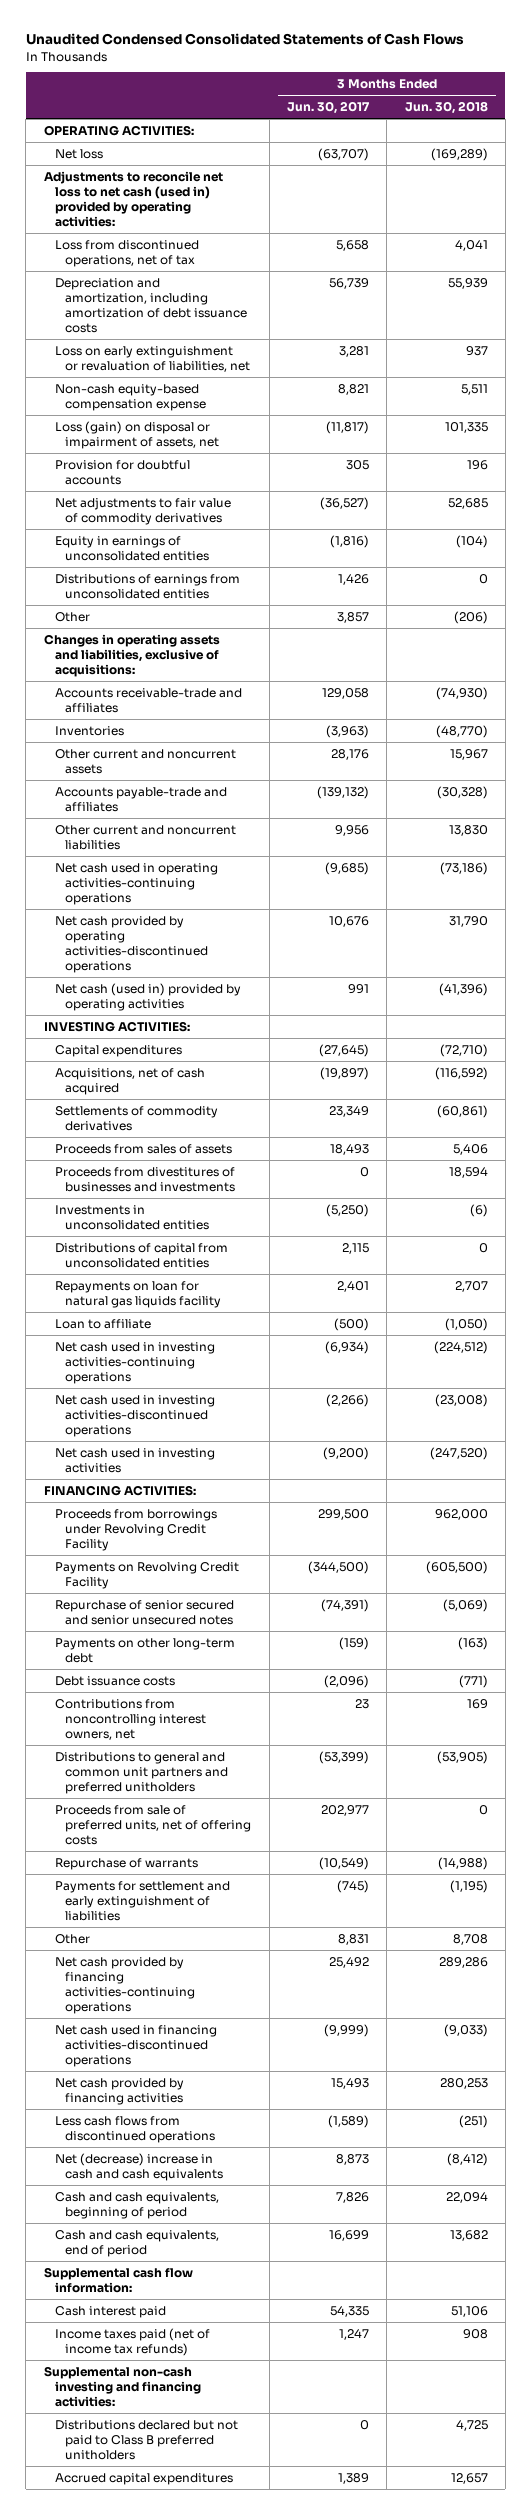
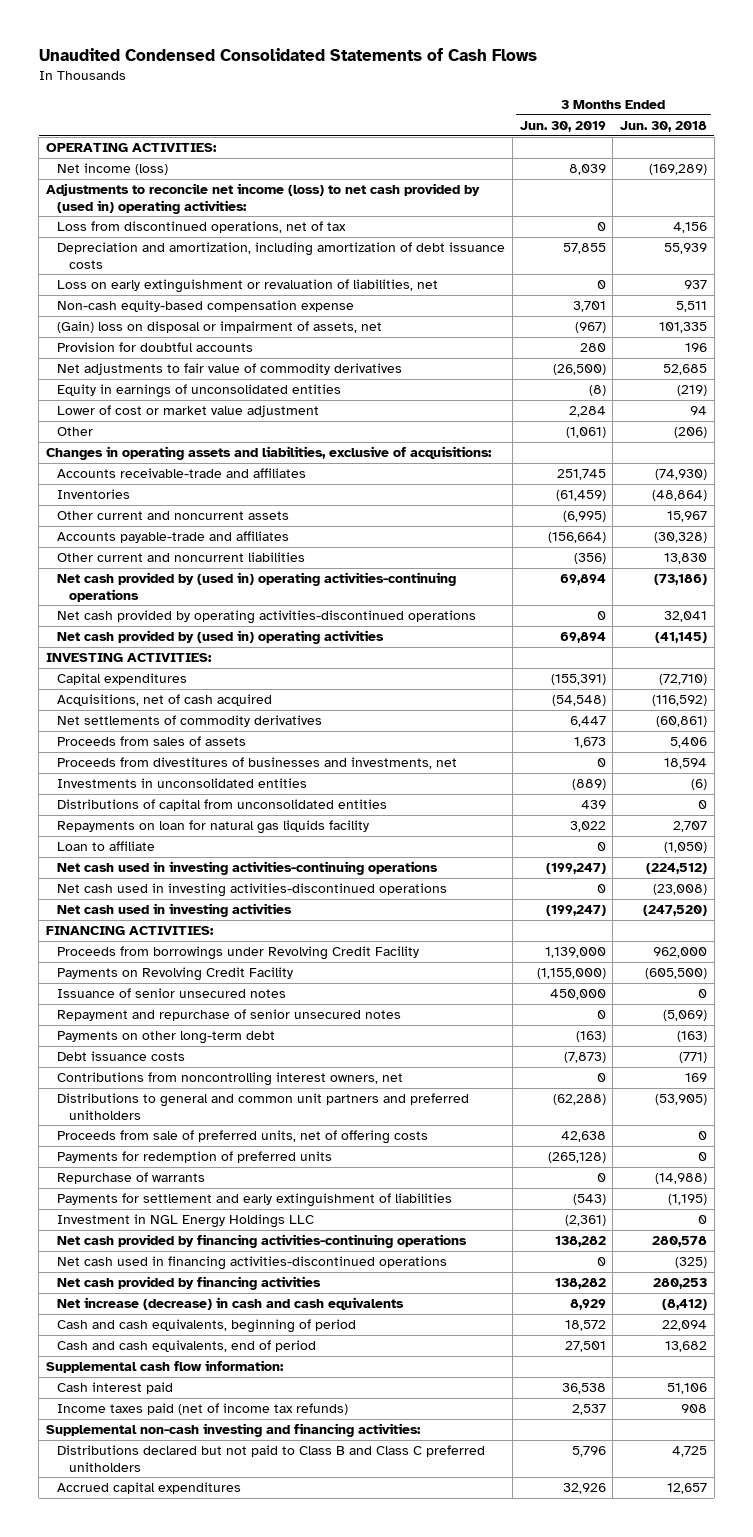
[286,101,370,115] Jun. 30, 2017 -> none
none -> [519,121,606,133] Jun. 30, 2019
[54,148,103,159] Net loss -> [57,163,169,176] Net income (loss)
[43,170,223,227] Adjustments to reconcile net loss to net cash (used in) provided by operating activities: -> [45,183,480,214] Adjustments to reconcile net income (loss) to net cash provided by (used in) operating activities:
[454,239,488,251] 4,041 -> [672,222,707,234] 4,156
[54,420,220,449] Loss (gain) on disposal or impairment of assets, net -> [57,321,383,334] (Gain) loss on disposal or impairment of assets, net
[54,573,240,599] Distributions of earnings from unconsolidated entities -> none
[455,534,488,548] (104) -> [676,385,707,397] (219)
none -> [57,405,320,418] Lower of cost or market value adjustment
[435,724,488,738] (48,770) -> [651,490,707,502] (48,864)
[54,862,218,905] Net cash used in operating activities-continuing operations -> [57,572,457,602] Net cash provided by (used in) operating activities-continuing operations
[448,915,488,927] 31,790 -> [663,611,707,623] 32,041
[54,982,241,1011] Net cash (used in) provided by operating activities -> [57,630,385,645] Net cash provided by (used in) operating activities
[438,982,488,996] (41,396) -> [654,632,707,644] (41,145)
[54,1105,218,1131] Settlements of commodity derivatives -> [57,715,323,728] Net settlements of commodity derivatives
[54,1166,236,1192] Proceeds from divestitures of businesses and investments -> [57,757,458,770] Proceeds from divestitures of businesses and investments, net
none -> [57,988,287,999] Issuance of senior unsecured notes
[54,1599,234,1625] Repurchase of senior secured and senior unsecured notes -> [57,1009,402,1022] Repayment and repurchase of senior unsecured notes
none -> [57,1151,333,1164] Payments for redemption of preferred units
[54,1933,90,1944] Other -> none
none -> [57,1214,315,1229] Investment in NGL Energy Holdings LLC
[438,1956,488,1968] 289,286 -> [651,1236,707,1248] 280,578
[443,2023,488,2037] (9,033) -> [674,1257,707,1269] (325)
[54,2115,216,2143] Less cash flows from discontinued operations -> none
[54,2152,224,2181] Net (decrease) increase in cash and cash equivalents -> [57,1297,405,1311] Net increase (decrease) in cash and cash equivalents
[54,2419,238,2460] Distributions declared but not paid to Class B preferred unitholders -> [57,1445,486,1472] Distributions declared but not paid to Class B and Class C preferred unitholders

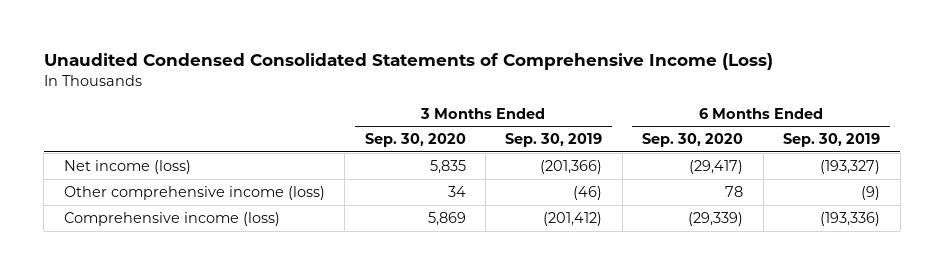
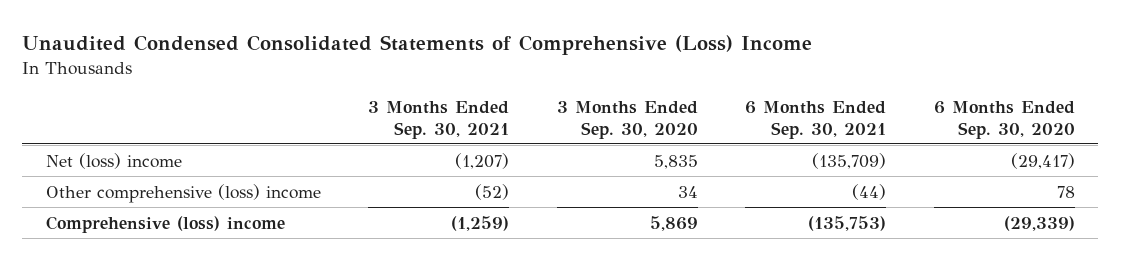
[43,53,773,71] Unaudited Condensed Consolidated Statements of Comprehensive Income (Loss) -> [22,34,813,55] Unaudited Condensed Consolidated Statements of Comprehensive (Loss) Income
[505,133,603,148] Sep. 30, 2019 -> none
[783,133,881,148] Sep. 30, 2019 -> none
none -> [368,100,510,139] 3 Months Ended Sep. 30, 2021
none -> [745,100,887,139] 6 Months Ended Sep. 30, 2021
[63,159,191,174] Net income (loss) -> [45,152,182,169] Net (loss) income
[63,185,325,200] Other comprehensive income (loss) -> [45,183,321,203] Other comprehensive (loss) income
[63,211,280,226] Comprehensive income (loss) -> [45,215,285,233] Comprehensive (loss) income

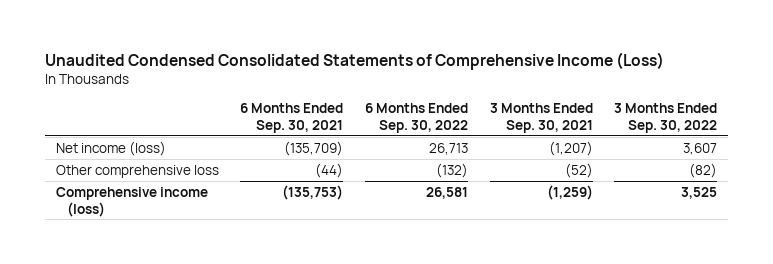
[22,34,813,55] Unaudited Condensed Consolidated Statements of Comprehensive (Loss) Income -> [44,51,664,70] Unaudited Condensed Consolidated Statements of Comprehensive Income (Loss)
[556,100,698,139] 3 Months Ended Sep. 30, 2020 -> none
[933,100,1075,139] 6 Months Ended Sep. 30, 2020 -> none
none -> [365,103,469,134] 6 Months Ended Sep. 30, 2022
none -> [614,103,718,134] 3 Months Ended Sep. 30, 2022
[45,152,182,169] Net (loss) income -> [55,140,166,156] Net income (loss)
[45,183,321,203] Other comprehensive (loss) income -> [55,164,219,178] Other comprehensive loss
[45,215,285,233] Comprehensive (loss) income -> [55,186,208,217] Comprehensive income (loss)

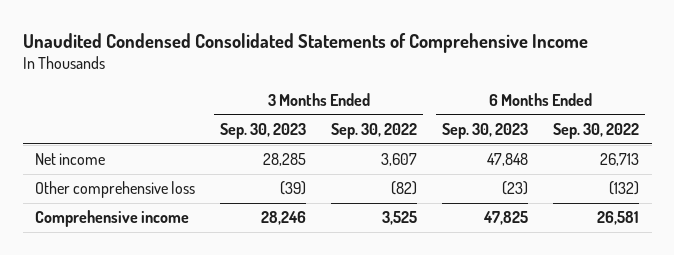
[44,51,664,70] Unaudited Condensed Consolidated Statements of Comprehensive Income (Loss) -> [22,32,588,53] Unaudited Condensed Consolidated Statements of Comprehensive Income
[240,103,344,134] 6 Months Ended Sep. 30, 2021 -> none
[489,103,593,134] 3 Months Ended Sep. 30, 2021 -> none
none -> [220,122,307,139] Sep. 30, 2023
none -> [442,122,529,139] Sep. 30, 2023
[55,140,166,156] Net income (loss) -> [35,153,106,166] Net income
[55,186,208,217] Comprehensive income (loss) -> [35,210,190,228] Comprehensive income

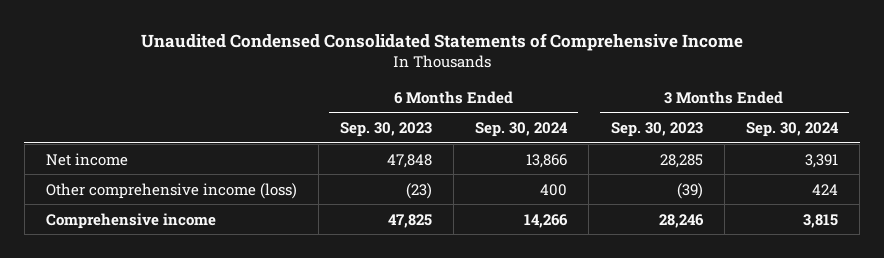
[331,122,418,139] Sep. 30, 2022 -> none
[553,122,640,139] Sep. 30, 2022 -> none
none -> [475,122,569,138] Sep. 30, 2024
none -> [745,122,839,138] Sep. 30, 2024
[35,181,196,199] Other comprehensive loss -> [45,182,297,199] Other comprehensive income (loss)

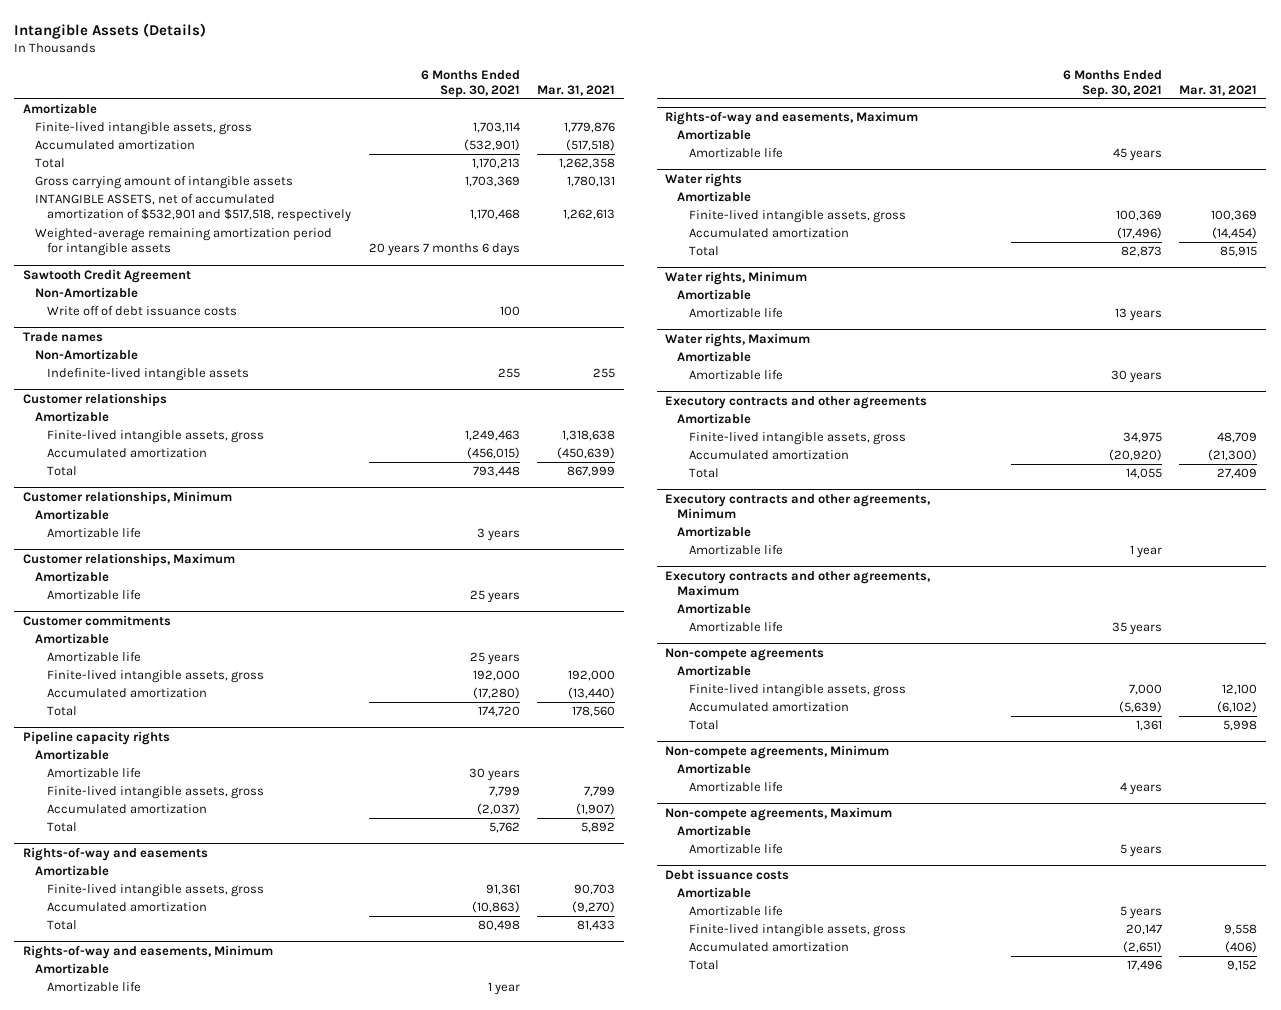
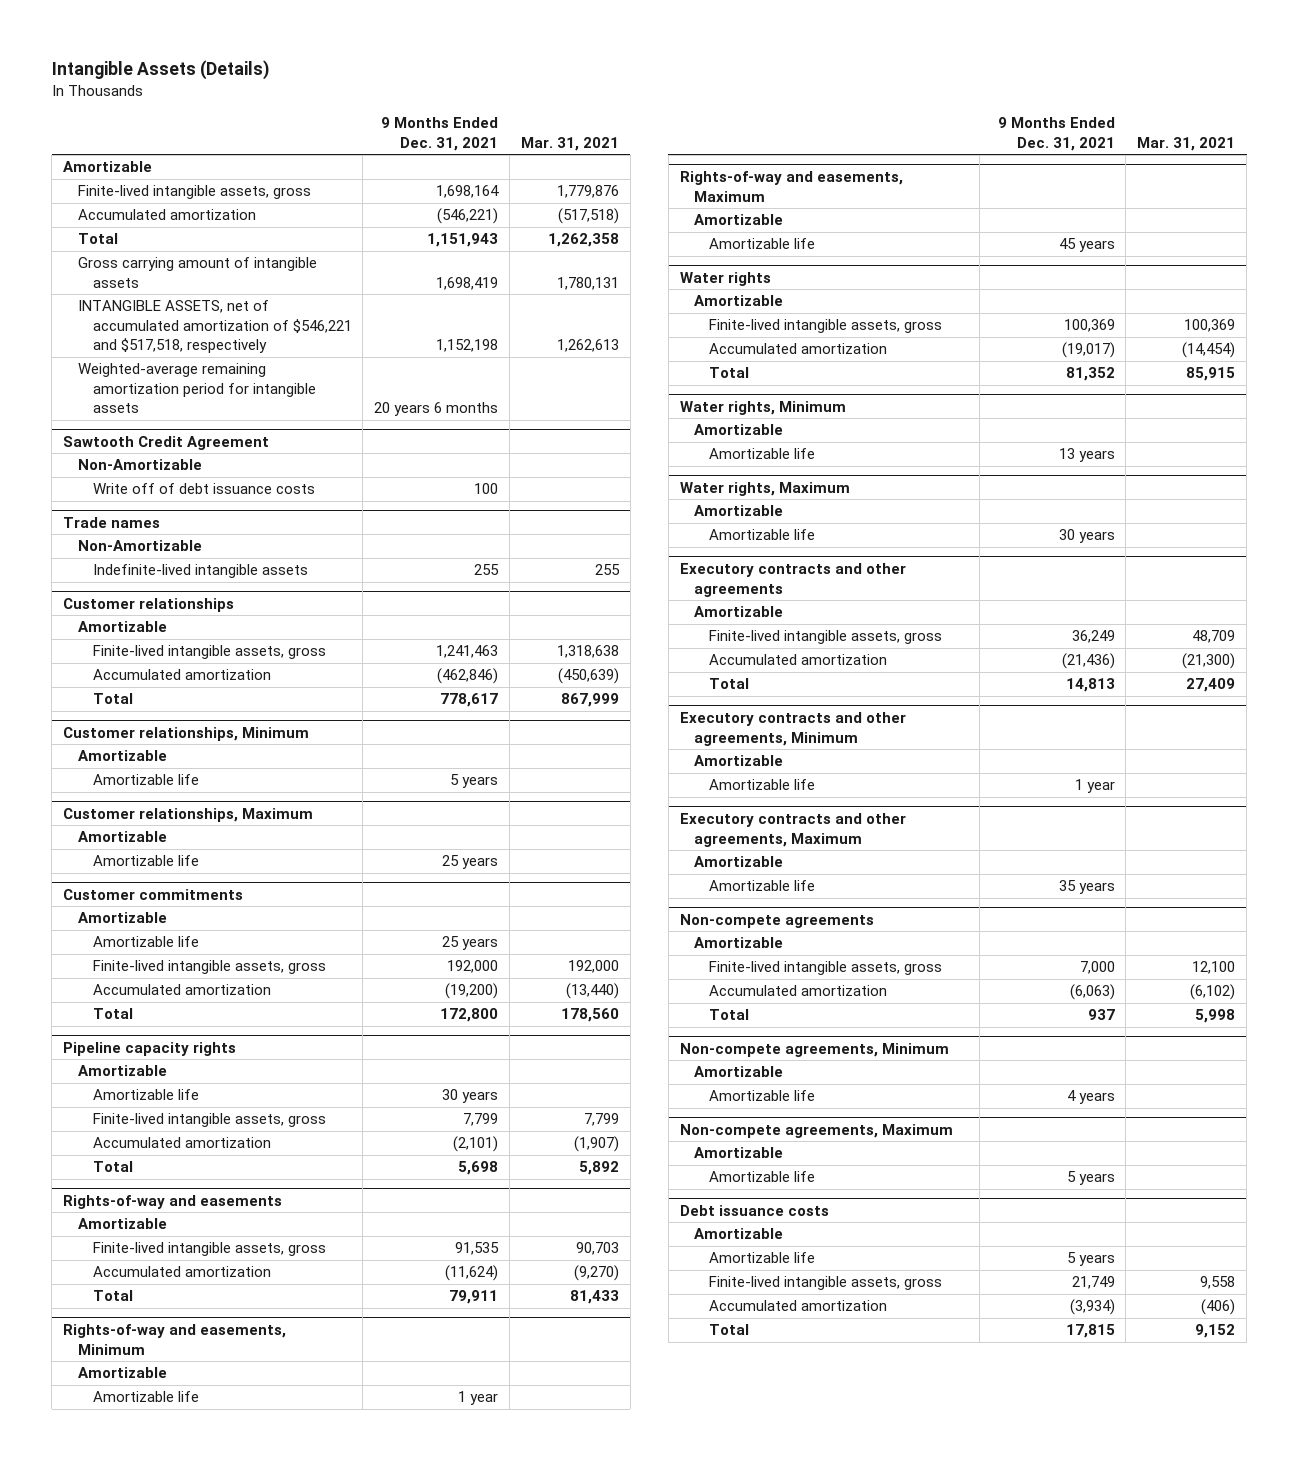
[420,69,520,98] 6 Months Ended Sep. 30, 2021 -> none
none -> [381,117,499,151] 9 Months Ended Dec. 31, 2021
[35,194,351,223] INTANGIBLE ASSETS, net of accumulated amortization of $532,901 and $517,518, respectively -> [77,300,352,354] INTANGIBLE ASSETS, net of accumulated amortization of $546,221 and $517,518, respectively

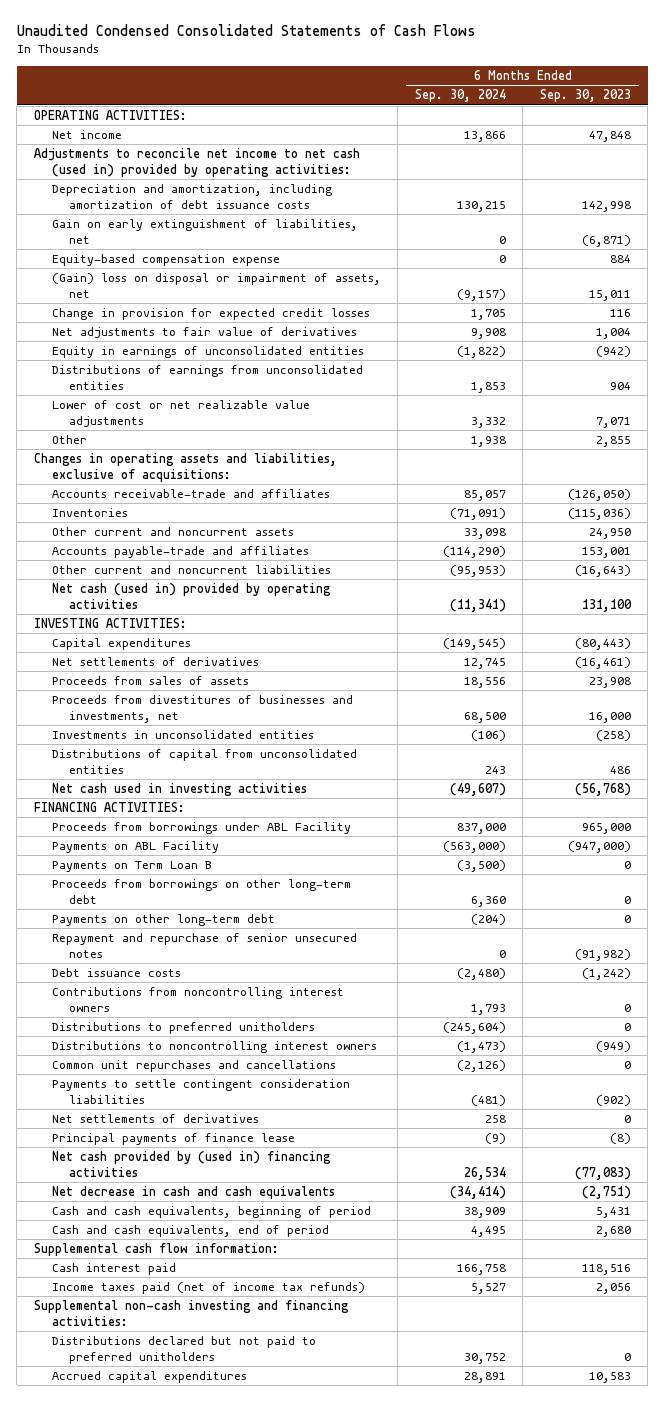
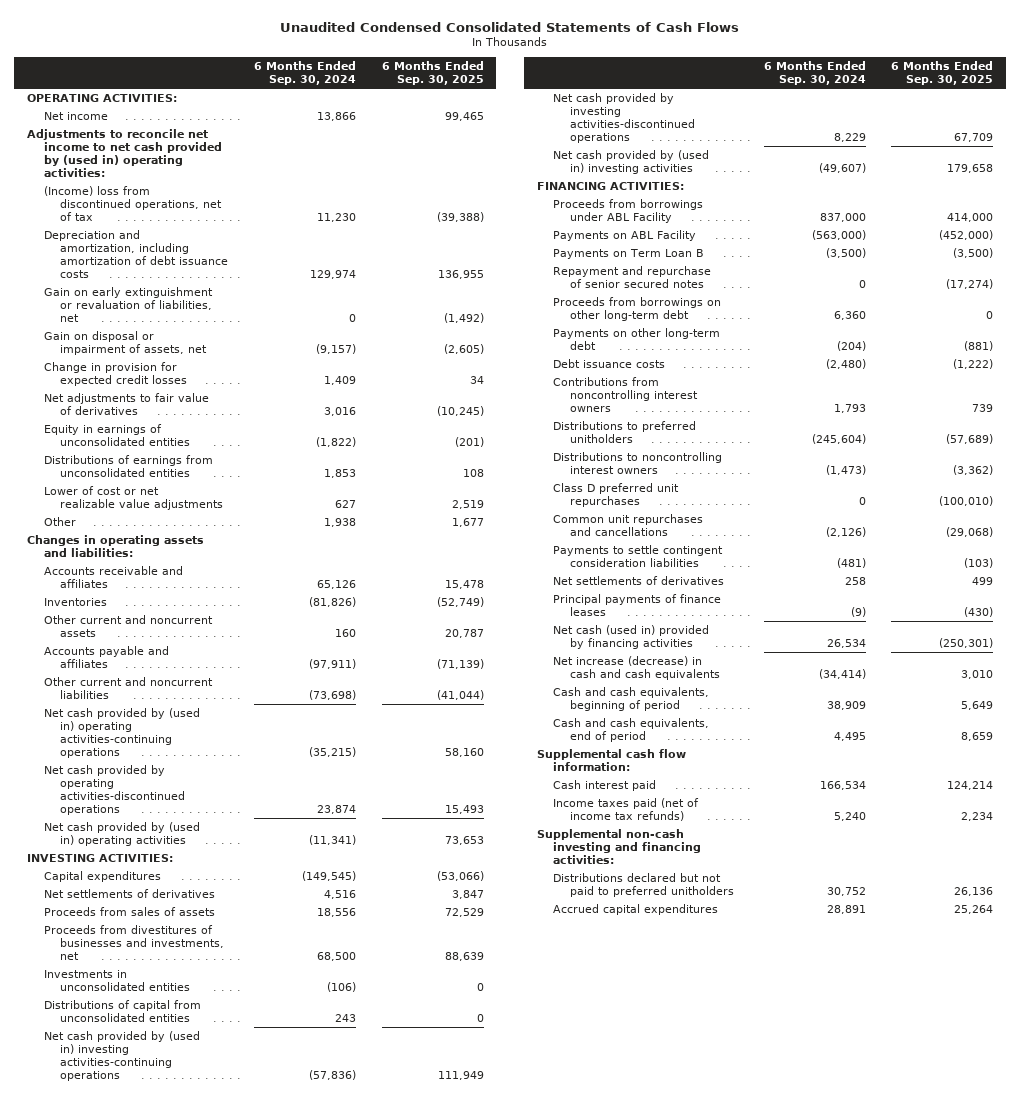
[539,89,631,103] Sep. 30, 2023 -> none
none -> [381,61,484,86] 6 Months Ended Sep. 30, 2025
[51,254,280,267] Equity-based compensation expense -> none
[33,148,360,178] Adjustments to reconcile net income to net cash (used in) provided by operating activities: -> [27,128,222,178] Adjustments to reconcile net income to net cash provided by (used in) operating activities:
none -> [43,185,223,222] (Income) loss from discontinued operations, net of tax
[456,201,506,213] 130,215 -> [310,270,357,280] 129,974
[51,219,358,245] Gain on early extinguishment of liabilities, net -> [43,286,213,323] Gain on early extinguishment or revaluation of liabilities, net
[51,273,381,299] (Gain) loss on disposal or impairment of assets, net -> [43,330,208,355] Gain on disposal or impairment of assets, net
[470,309,506,321] 1,705 -> [324,375,357,385] 1,409
[470,328,506,340] 9,908 -> [324,406,357,416] 3,016
[470,417,506,429] 3,332 -> [335,499,357,508] 627
[33,453,337,483] Changes in operating assets and liabilities, exclusive of acquisitions: -> [27,534,205,557] Changes in operating assets and liabilities:
[51,489,330,499] Accounts receivable-trade and affiliates -> [43,565,183,588] Accounts receivable and affiliates
[463,490,506,502] 85,057 -> [317,579,357,589] 65,126
[449,508,506,521] (71,091) -> [309,596,357,607] (81,826)
[463,528,506,540] 33,098 -> [335,628,357,637] 160
[51,546,309,559] Accounts payable-trade and affiliates -> [43,645,169,668] Accounts payable and affiliates
[442,546,506,559] (114,290) -> [309,658,357,669] (97,911)
[449,565,506,578] (95,953) -> [309,689,357,700] (73,698)
none -> [43,707,200,759] Net cash provided by (used in) operating activities-continuing operations
none -> [43,764,186,816] Net cash provided by operating activities-discontinued operations
[51,583,331,610] Net cash (used in) provided by operating activities -> [43,821,200,846] Net cash provided by (used in) operating activities
[463,658,506,670] 12,745 -> [324,889,357,899] 4,516
none -> [43,1030,200,1082] Net cash provided by (used in) investing activities-continuing operations
none -> [553,92,696,144] Net cash provided by investing activities-discontinued operations
[51,783,307,797] Net cash used in investing activities -> [553,149,710,174] Net cash provided by (used in) investing activities
none -> [553,265,712,288] Repayment and repurchase of senior secured notes
[51,933,357,959] Repayment and repurchase of senior unsecured notes -> none
none -> [553,482,680,507] Class D preferred unit repurchases
[51,1133,295,1146] Principal payments of finance lease -> [553,593,722,616] Principal payments of finance leases
[51,1151,331,1178] Net cash provided by (used in) financing activities -> [553,624,710,649] Net cash (used in) provided by financing activities
[51,1186,335,1200] Net decrease in cash and cash equivalents -> [553,655,721,680] Net increase (decrease) in cash and cash equivalents
[456,1264,506,1276] 166,758 -> [819,780,866,790] 166,534
[470,1283,506,1295] 5,527 -> [833,811,866,821] 5,240

